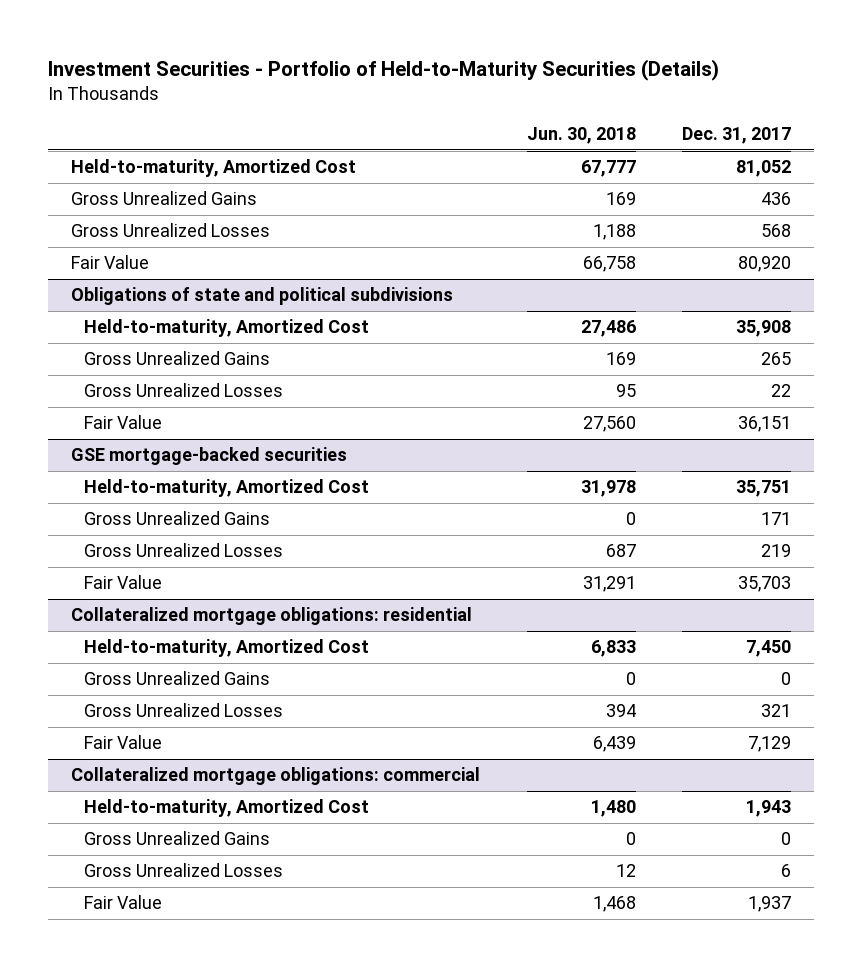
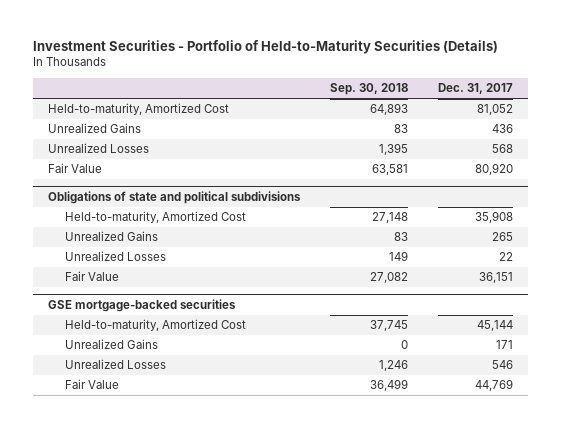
[526,127,636,145] Jun. 30, 2018 -> none
none -> [329,83,408,96] Sep. 30, 2018
[71,191,258,206] Gross Unrealized Gains -> [47,123,141,134] Unrealized Gains
[71,223,271,238] Gross Unrealized Losses -> [47,143,149,154] Unrealized Losses
[84,351,271,366] Gross Unrealized Gains -> [65,231,159,242] Unrealized Gains
[84,383,284,398] Gross Unrealized Losses -> [65,251,167,262] Unrealized Losses
[71,607,473,626] Collateralized mortgage obligations: residential -> none
[84,639,370,658] Held-to-maturity, Amortized Cost -> none
[84,671,271,686] Gross Unrealized Gains -> none
[84,703,284,718] Gross Unrealized Losses -> none
[84,735,163,750] Fair Value -> none
[71,767,481,786] Collateralized mortgage obligations: commercial -> none
[84,799,370,818] Held-to-maturity, Amortized Cost -> none
[84,831,271,846] Gross Unrealized Gains -> none
[84,863,284,878] Gross Unrealized Losses -> none
[84,895,163,910] Fair Value -> none
[736,480,792,498] 35,751 -> [477,320,514,332] 45,144
[84,511,271,526] Gross Unrealized Gains -> [65,339,159,350] Unrealized Gains
[84,543,284,558] Gross Unrealized Losses -> [65,359,167,370] Unrealized Losses
[761,544,792,558] 219 -> [492,360,514,370] 546
[738,576,792,593] 35,703 -> [475,379,514,392] 44,769

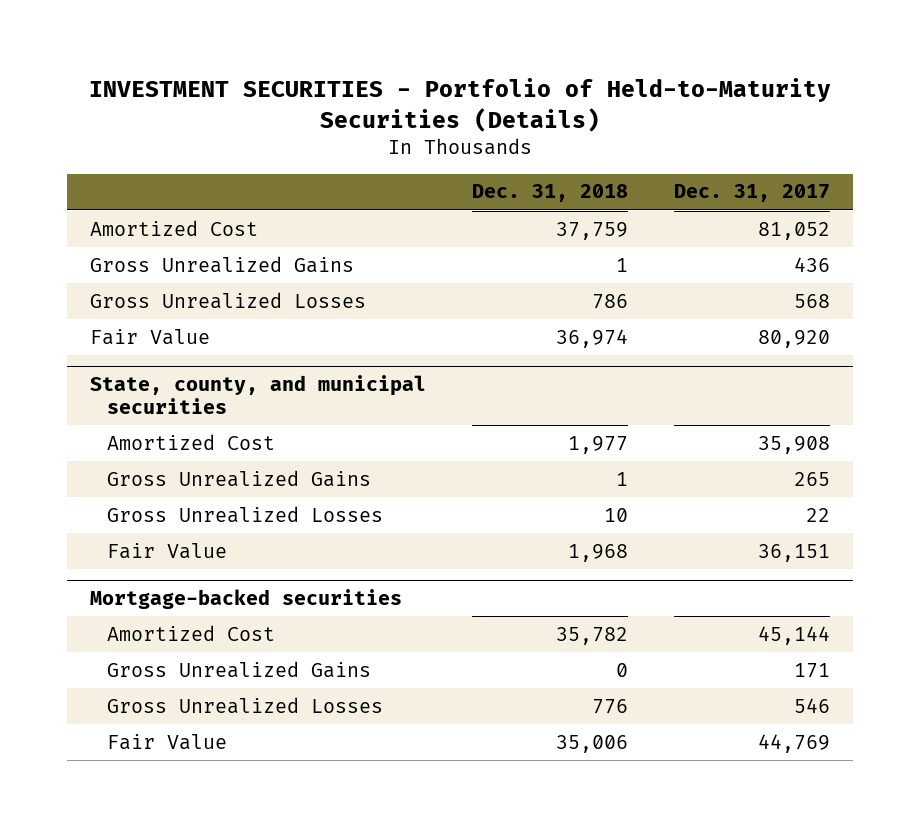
[32,39,498,54] Investment Securities - Portfolio of Held-to-Maturity Securities (Details) -> [89,78,832,132] INVESTMENT SECURITIES - Portfolio of Held-to-Maturity Securities (Details)
[329,83,408,96] Sep. 30, 2018 -> none
none -> [472,184,629,203] Dec. 31, 2018
[47,103,229,116] Held-to-maturity, Amortized Cost -> [89,219,258,236] Amortized Cost
[47,123,141,134] Unrealized Gains -> [89,255,354,273] Gross Unrealized Gains
[47,143,149,154] Unrealized Losses -> [89,291,366,309] Gross Unrealized Losses
[47,190,301,204] Obligations of state and political subdivisions -> [89,375,426,415] State, county, and municipal securities
[65,211,247,224] Held-to-maturity, Amortized Cost -> [107,433,276,450] Amortized Cost
[65,231,159,242] Unrealized Gains -> [107,469,372,487] Gross Unrealized Gains
[65,251,167,262] Unrealized Losses -> [107,505,384,523] Gross Unrealized Losses
[47,298,236,312] GSE mortgage-backed securities -> [89,589,402,610] Mortgage-backed securities
[65,319,247,332] Held-to-maturity, Amortized Cost -> [107,624,276,641] Amortized Cost
[65,339,159,350] Unrealized Gains -> [107,660,372,678] Gross Unrealized Gains
[65,359,167,370] Unrealized Losses -> [107,696,384,714] Gross Unrealized Losses

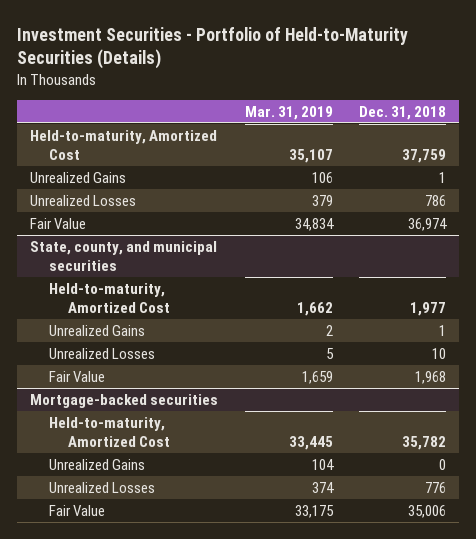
[89,78,832,132] INVESTMENT SECURITIES - Portfolio of Held-to-Maturity Securities (Details) -> [17,26,409,70] Investment Securities - Portfolio of Held-to-Maturity Securities (Details)
[674,184,831,203] Dec. 31, 2017 -> none
none -> [244,105,333,120] Mar. 31, 2019
[89,219,258,236] Amortized Cost -> [30,129,218,160] Held-to-maturity, Amortized Cost
[89,255,354,273] Gross Unrealized Gains -> [30,171,127,183] Unrealized Gains
[89,291,366,309] Gross Unrealized Losses -> [30,194,137,206] Unrealized Losses
[107,433,276,450] Amortized Cost -> [49,282,170,313] Held-to-maturity, Amortized Cost
[107,469,372,487] Gross Unrealized Gains -> [49,324,146,336] Unrealized Gains
[107,505,384,523] Gross Unrealized Losses -> [49,347,156,359] Unrealized Losses
[107,624,276,641] Amortized Cost -> [49,416,170,447] Held-to-maturity, Amortized Cost
[107,660,372,678] Gross Unrealized Gains -> [49,458,146,470] Unrealized Gains
[107,696,384,714] Gross Unrealized Losses -> [49,481,156,493] Unrealized Losses

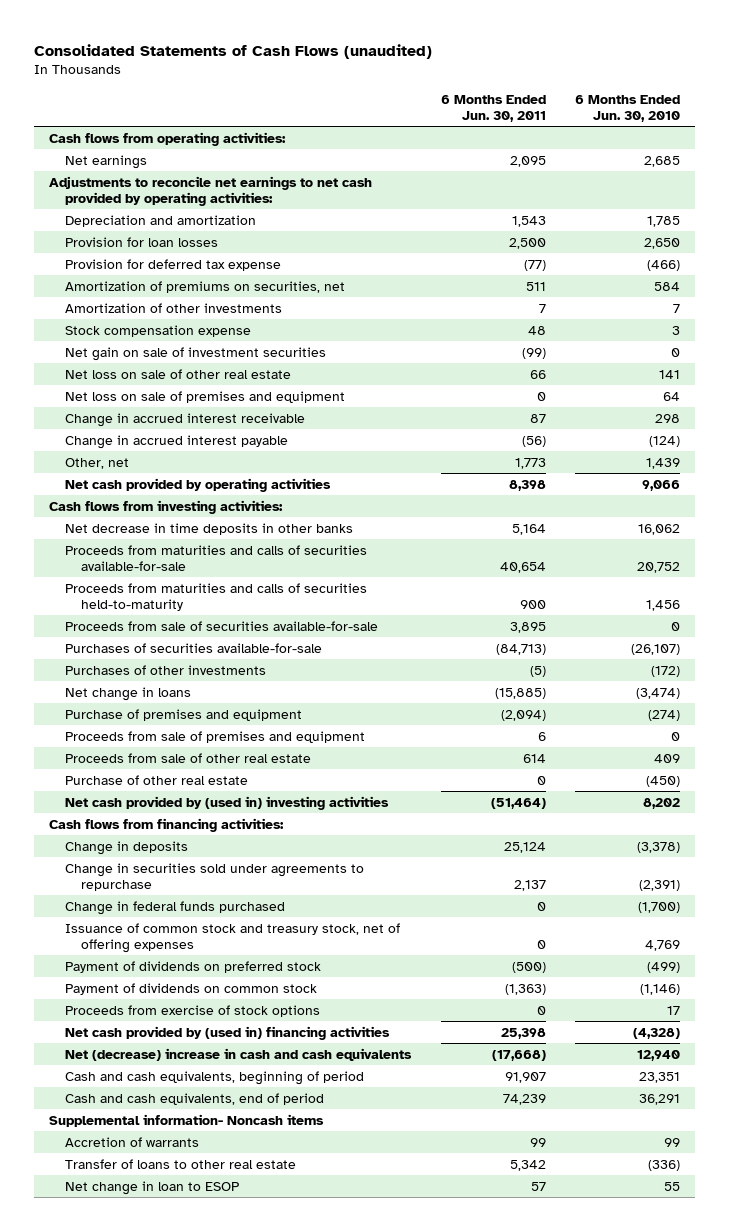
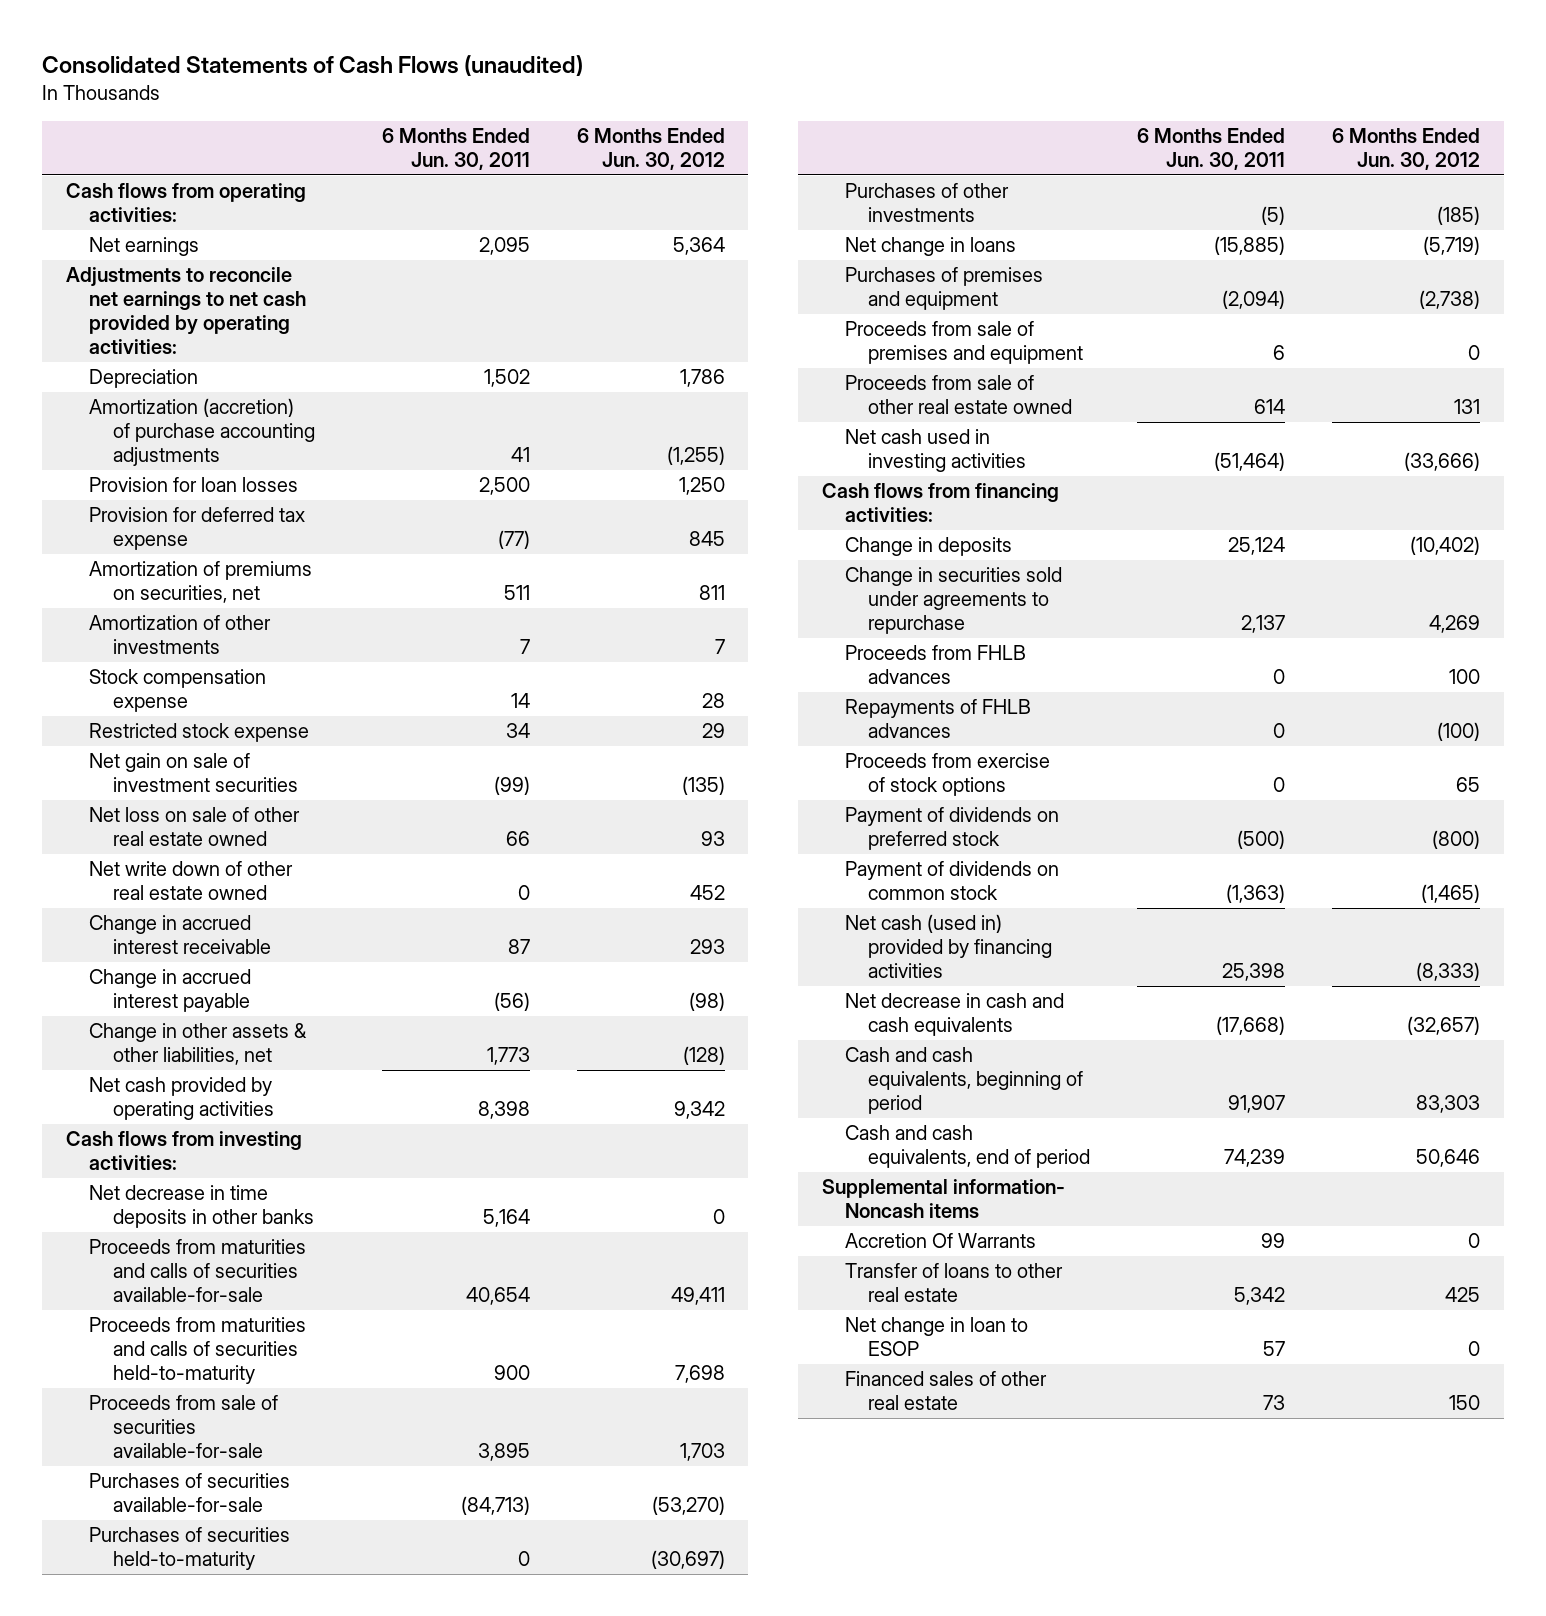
[575,94,681,122] 6 Months Ended Jun. 30, 2010 -> none
none -> [576,127,725,170] 6 Months Ended Jun. 30, 2012
[65,214,257,227] Depreciation and amortization -> none
none -> [89,369,199,389] Depreciation
none -> [89,398,315,467] Amortization (accretion) of purchase accounting adjustments
[527,325,546,335] 48 -> [510,693,530,709] 14
none -> [89,723,310,743] Restricted stock expense
[65,390,346,403] Net loss on sale of premises and equipment -> none
[65,368,292,379] Net loss on sale of other real estate -> [89,807,301,847] Net loss on sale of other real estate owned
none -> [89,861,294,901] Net write down of other real estate owned
[65,457,130,469] Other, net -> [89,1023,308,1066] Change in other assets & other liabilities, net
none -> [89,1527,291,1571] Purchases of securities held-to-maturity
[65,708,303,721] Purchase of premises and equipment -> [844,267,1043,311] Purchases of premises and equipment
[65,774,249,785] Purchase of other real estate -> none
[65,752,312,763] Proceeds from sale of other real estate -> [844,375,1073,415] Proceeds from sale of other real estate owned
[65,795,390,810] Net cash provided by (used in) investing activities -> [844,429,1027,473] Net cash used in investing activities
[65,900,286,915] Change in federal funds purchased -> none
[65,922,401,953] Issuance of common stock and treasury stock, net of offering expenses -> none
none -> [844,645,1026,685] Proceeds from FHLB advances
none -> [844,699,1031,739] Repayments of FHLB advances
[65,1004,321,1017] Proceeds from exercise of stock options -> [844,753,1050,797] Proceeds from exercise of stock options
[65,1025,391,1040] Net cash provided by (used in) financing activities -> [844,914,1053,979] Net cash (used in) provided by financing activities
[65,1047,413,1061] Net (decrease) increase in cash and cash equivalents -> [844,993,1064,1037] Net decrease in cash and cash equivalents
[65,1136,200,1147] Accretion of warrants -> [844,1233,1036,1249] Accretion Of Warrants
none -> [844,1371,1047,1411] Financed sales of other real estate

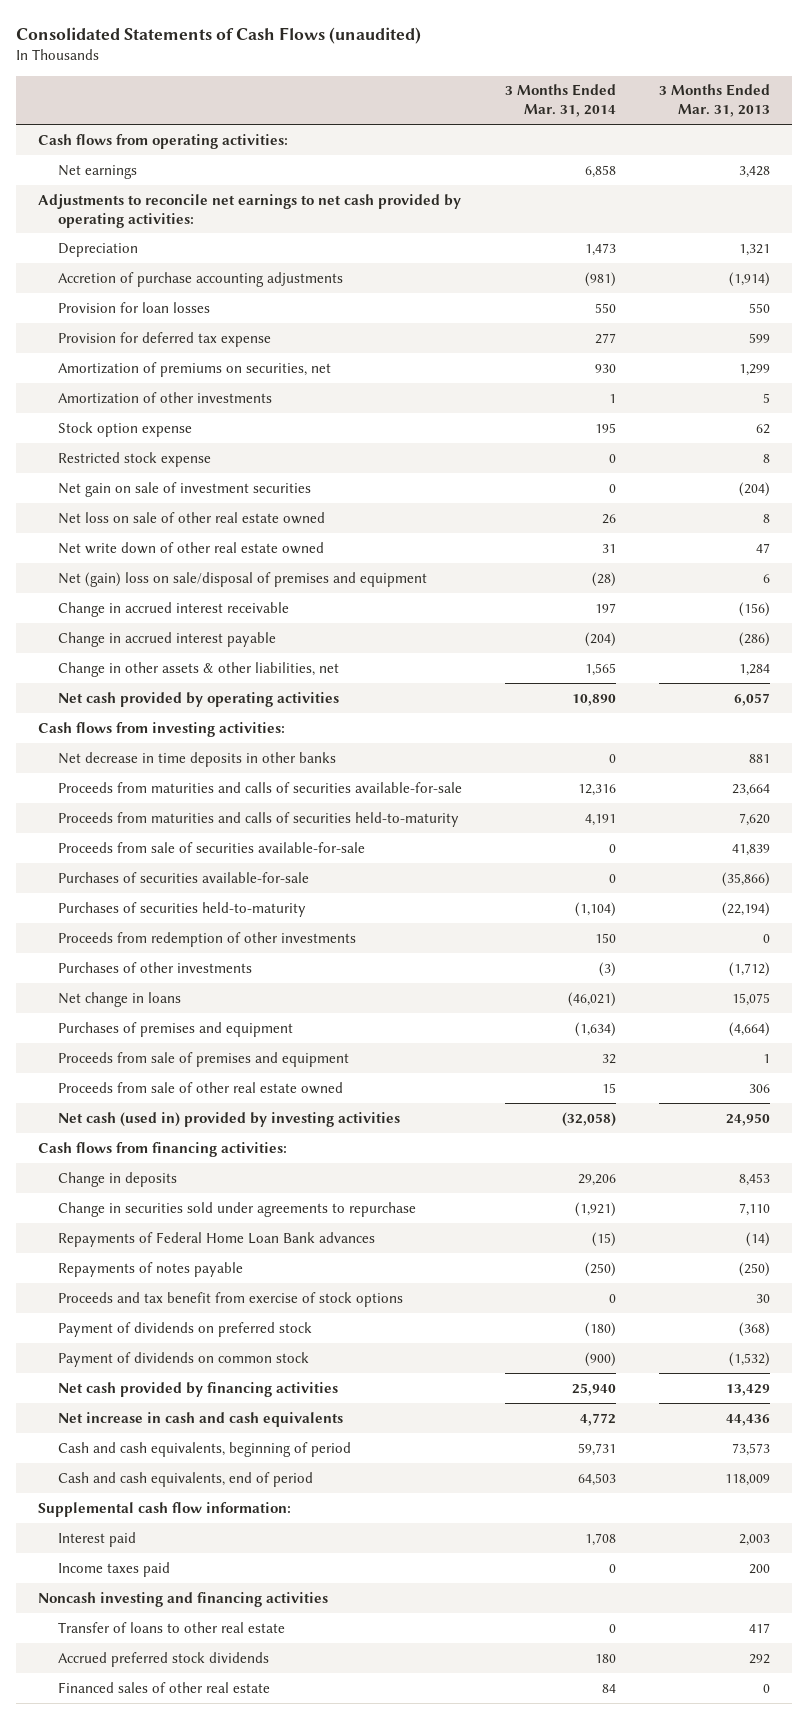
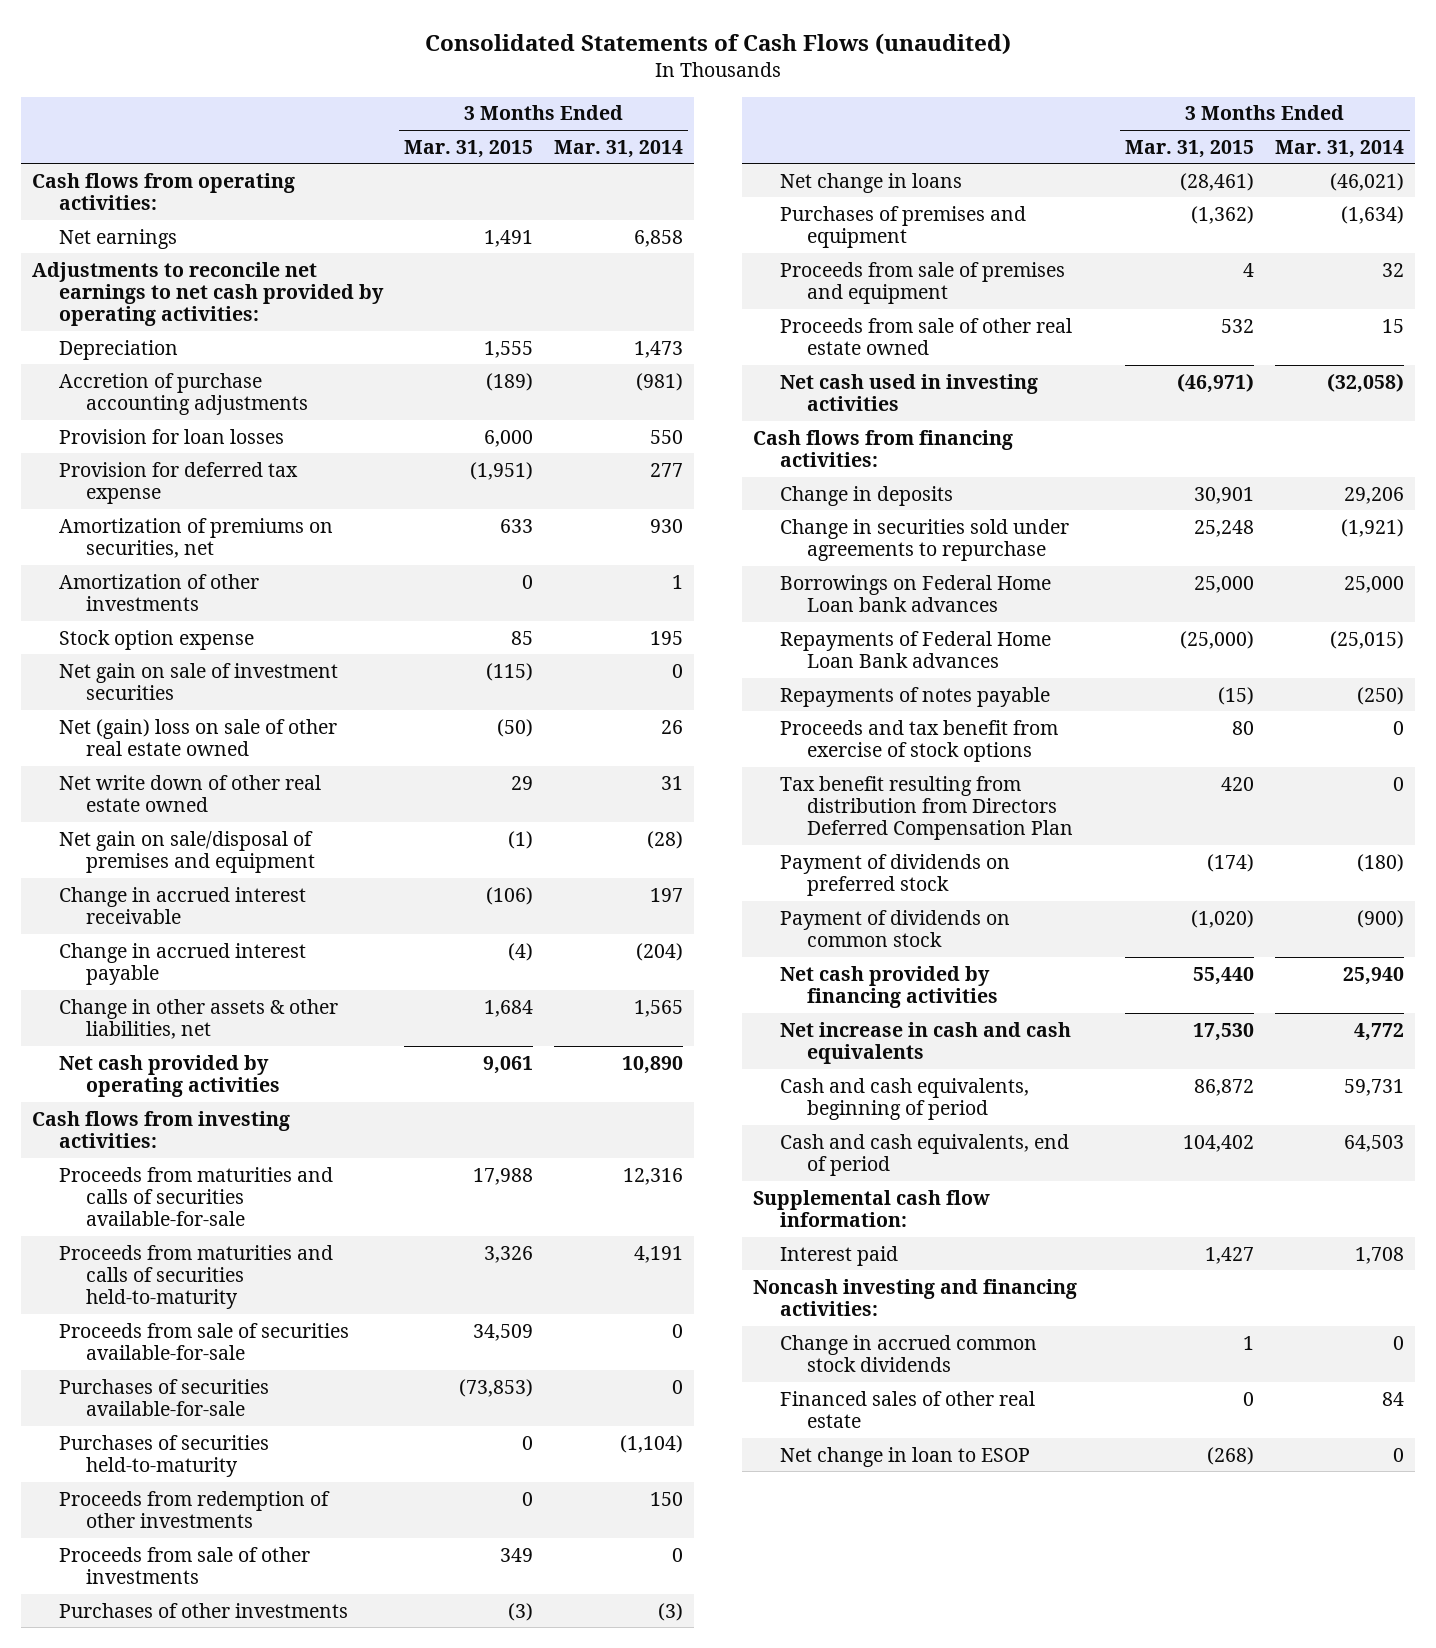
[659,84,771,118] 3 Months Ended Mar. 31, 2013 -> none
none -> [403,139,533,158] Mar. 31, 2015
[57,451,211,467] Restricted stock expense -> none
[57,511,325,524] Net loss on sale of other real estate owned -> [58,718,337,756] Net (gain) loss on sale of other real estate owned
[57,571,427,587] Net (gain) loss on sale/disposal of premises and equipment -> [58,830,315,873] Net gain on sale/disposal of premises and equipment
[57,751,336,767] Net decrease in time deposits in other banks -> none
none -> [58,1546,310,1584] Proceeds from sale of other investments
[57,1111,400,1127] Net cash (used in) provided by investing activities -> [779,373,1038,411] Net cash used in investing activities
none -> [779,574,1051,612] Borrowings on Federal Home Loan bank advances
[592,1231,617,1247] (15) -> [1330,630,1405,649] (25,015)
none -> [779,775,1073,841] Tax benefit resulting from distribution from Directors Deferred Compensation Plan
[57,1561,170,1577] Income taxes paid -> none
[57,1621,285,1633] Transfer of loans to other real estate -> none
[57,1651,269,1667] Accrued preferred stock dividends -> none
[37,1591,328,1607] Noncash investing and financing activities -> [752,1278,1077,1316] Noncash investing and financing activities:
none -> [779,1334,1037,1372] Change in accrued common stock dividends
none -> [779,1446,1030,1467] Net change in loan to ESOP

